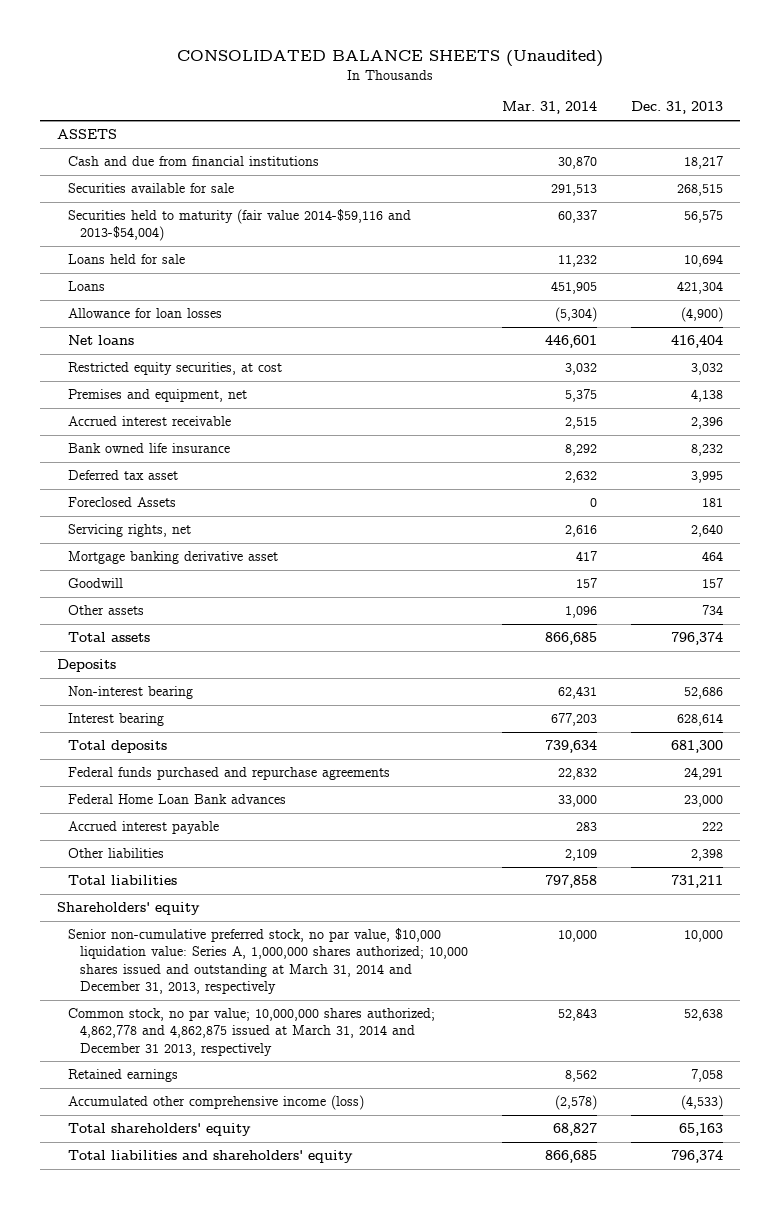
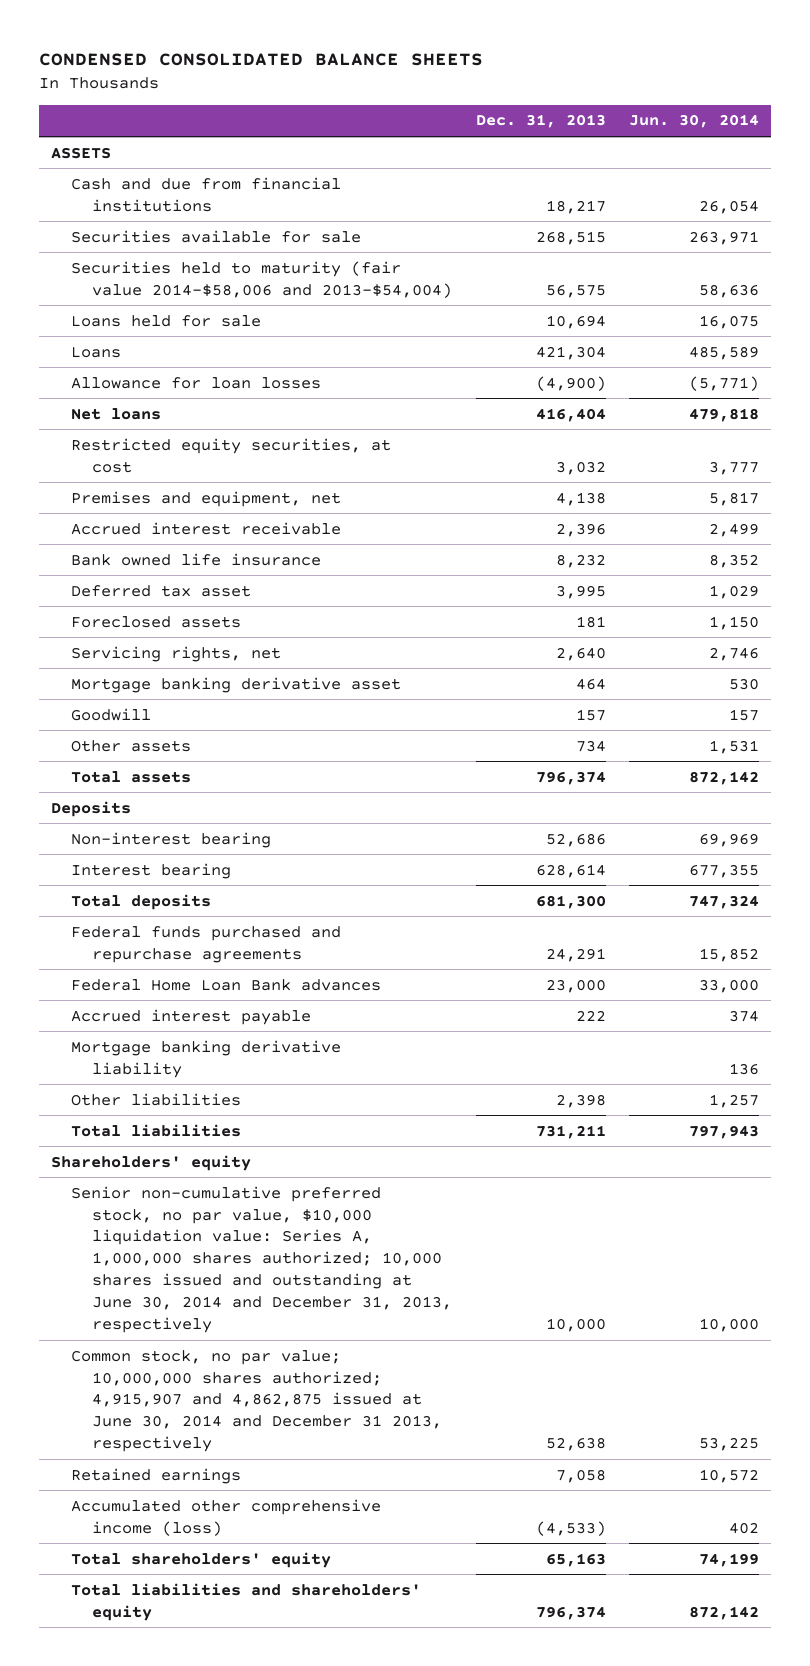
[177,50,604,68] CONSOLIDATED BALANCE SHEETS (Unaudited) -> [38,53,483,67] CONDENSED CONSOLIDATED BALANCE SHEETS
[501,101,597,115] Mar. 31, 2014 -> none
none -> [629,114,760,129] Jun. 30, 2014
[68,209,412,242] Securities held to maturity (fair value 2014-$59,116 and 2013-$54,004) -> [71,260,452,298] Securities held to maturity (fair value 2014-$58,006 and 2013-$54,004)
[68,497,177,508] Foreclosed Assets -> [71,615,242,628] Foreclosed assets
none -> [71,1039,342,1078] Mortgage banking derivative liability
[68,928,468,994] Senior non-cumulative preferred stock, no par value, $10,000 liquidation value: Series A, 1,000,000 shares authorized; 10,000 shares issued and outstanding at March 31, 2014 and December 31, 2013, respectively -> [71,1185,452,1333] Senior non-cumulative preferred stock, no par value, $10,000 liquidation value: Series A, 1,000,000 shares authorized; 10,000 shares issued and outstanding at June 30, 2014 and December 31, 2013, respectively
[68,1008,436,1056] Common stock, no par value; 10,000,000 shares authorized; 4,862,778 and 4,862,875 issued at March 31, 2014 and December 31 2013, respectively -> [71,1349,442,1453] Common stock, no par value; 10,000,000 shares authorized; 4,915,907 and 4,862,875 issued at June 30, 2014 and December 31 2013, respectively

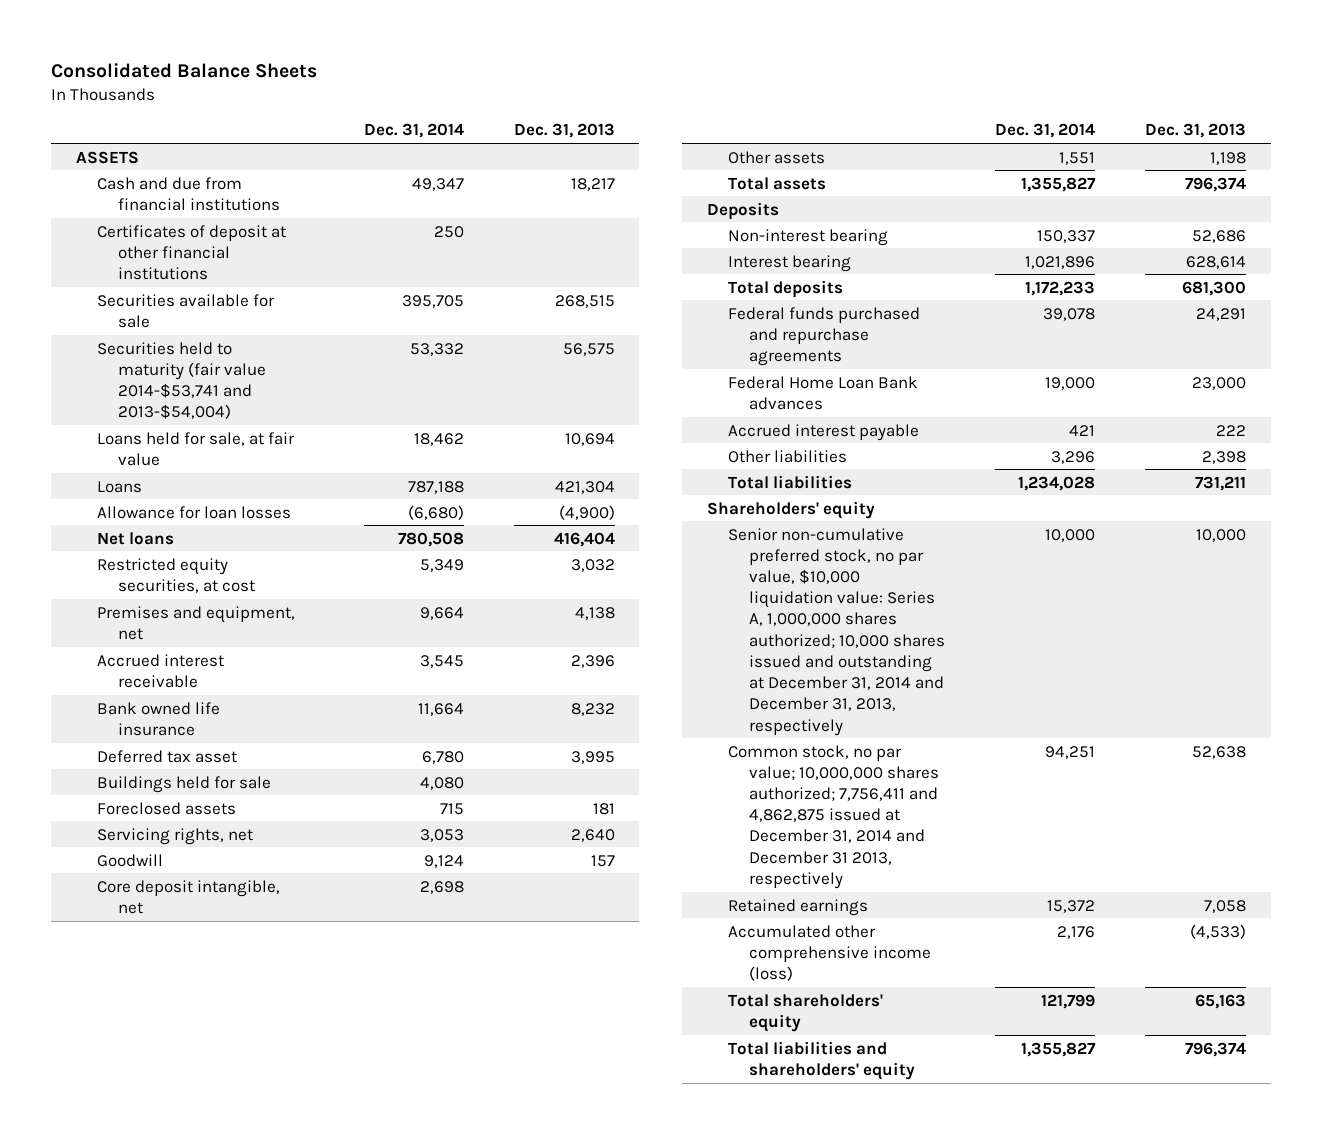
[38,53,483,67] CONDENSED CONSOLIDATED BALANCE SHEETS -> [50,62,317,78] Consolidated Balance Sheets
[629,114,760,129] Jun. 30, 2014 -> none
none -> [363,123,464,139] Dec. 31, 2014
none -> [96,224,286,280] Certificates of deposit at other financial institutions
[71,260,452,298] Securities held to maturity (fair value 2014-$58,006 and 2013-$54,004) -> [96,341,266,420] Securities held to maturity (fair value 2014-$53,741 and 2013-$54,004)
[71,314,262,327] Loans held for sale -> [96,431,295,466] Loans held for sale, at fair value
none -> [96,775,271,793] Buildings held for sale
[71,676,402,693] Mortgage banking derivative asset -> none
none -> [96,879,280,914] Core deposit intangible, net
[575,739,606,752] 734 -> [1209,151,1246,165] 1,198
[71,1039,342,1078] Mortgage banking derivative liability -> none
[71,1185,452,1333] Senior non-cumulative preferred stock, no par value, $10,000 liquidation value: Series A, 1,000,000 shares authorized; 10,000 shares issued and outstanding at June 30, 2014 and December 31, 2013, respectively -> [727,527,945,736] Senior non-cumulative preferred stock, no par value, $10,000 liquidation value: Series A, 1,000,000 shares authorized; 10,000 shares issued and outstanding at December 31, 2014 and December 31, 2013, respectively
[71,1349,442,1453] Common stock, no par value; 10,000,000 shares authorized; 4,915,907 and 4,862,875 issued at June 30, 2014 and December 31 2013, respectively -> [727,744,939,889] Common stock, no par value; 10,000,000 shares authorized; 7,756,411 and 4,862,875 issued at December 31, 2014 and December 31 2013, respectively

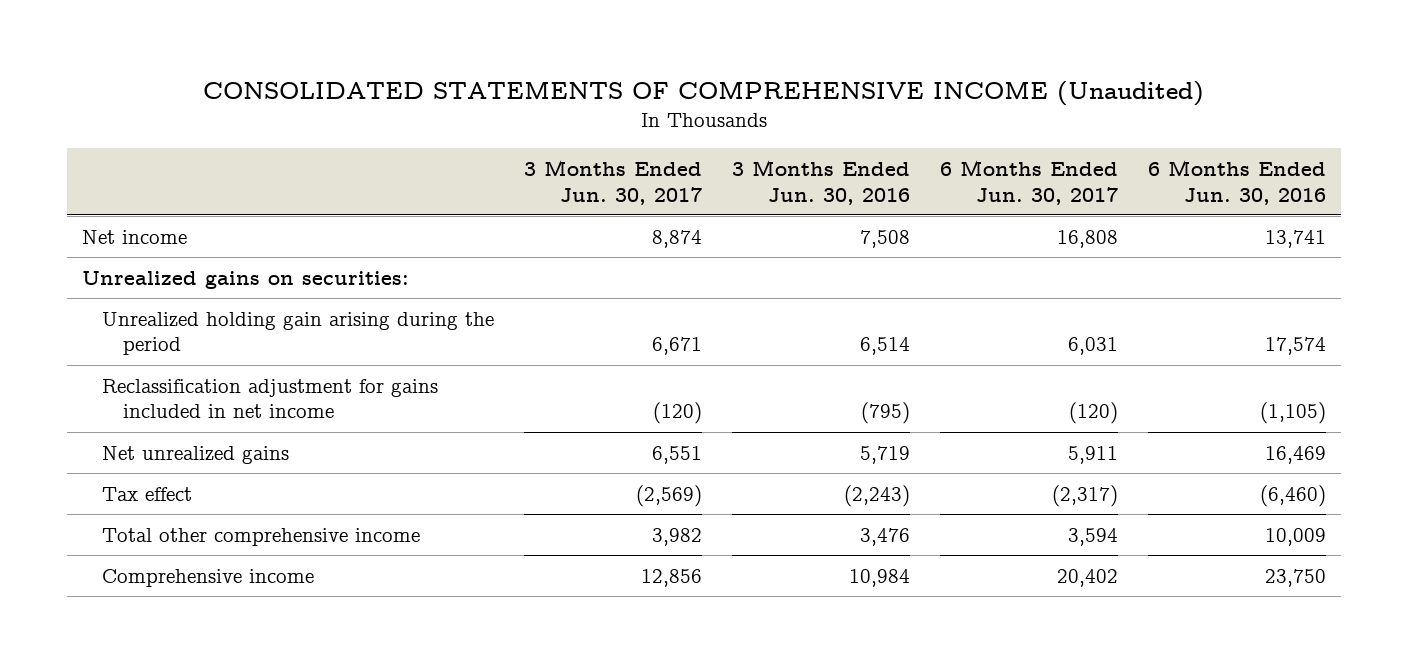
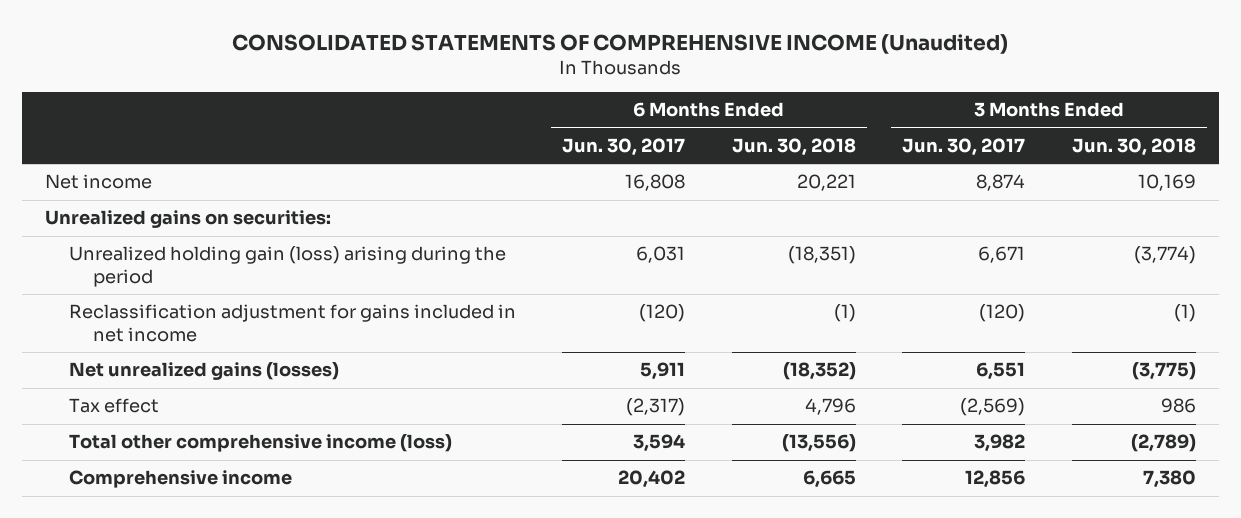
[732,160,911,205] 3 Months Ended Jun. 30, 2016 -> none
[1148,160,1327,205] 6 Months Ended Jun. 30, 2016 -> none
none -> [731,137,856,156] Jun. 30, 2018
none -> [1071,137,1196,156] Jun. 30, 2018
[102,311,495,356] Unrealized holding gain arising during the period -> [68,246,506,288] Unrealized holding gain (loss) arising during the period
[102,445,290,464] Net unrealized gains -> [68,362,339,381] Net unrealized gains (losses)
[102,527,421,546] Total other comprehensive income -> [68,434,452,453] Total other comprehensive income (loss)

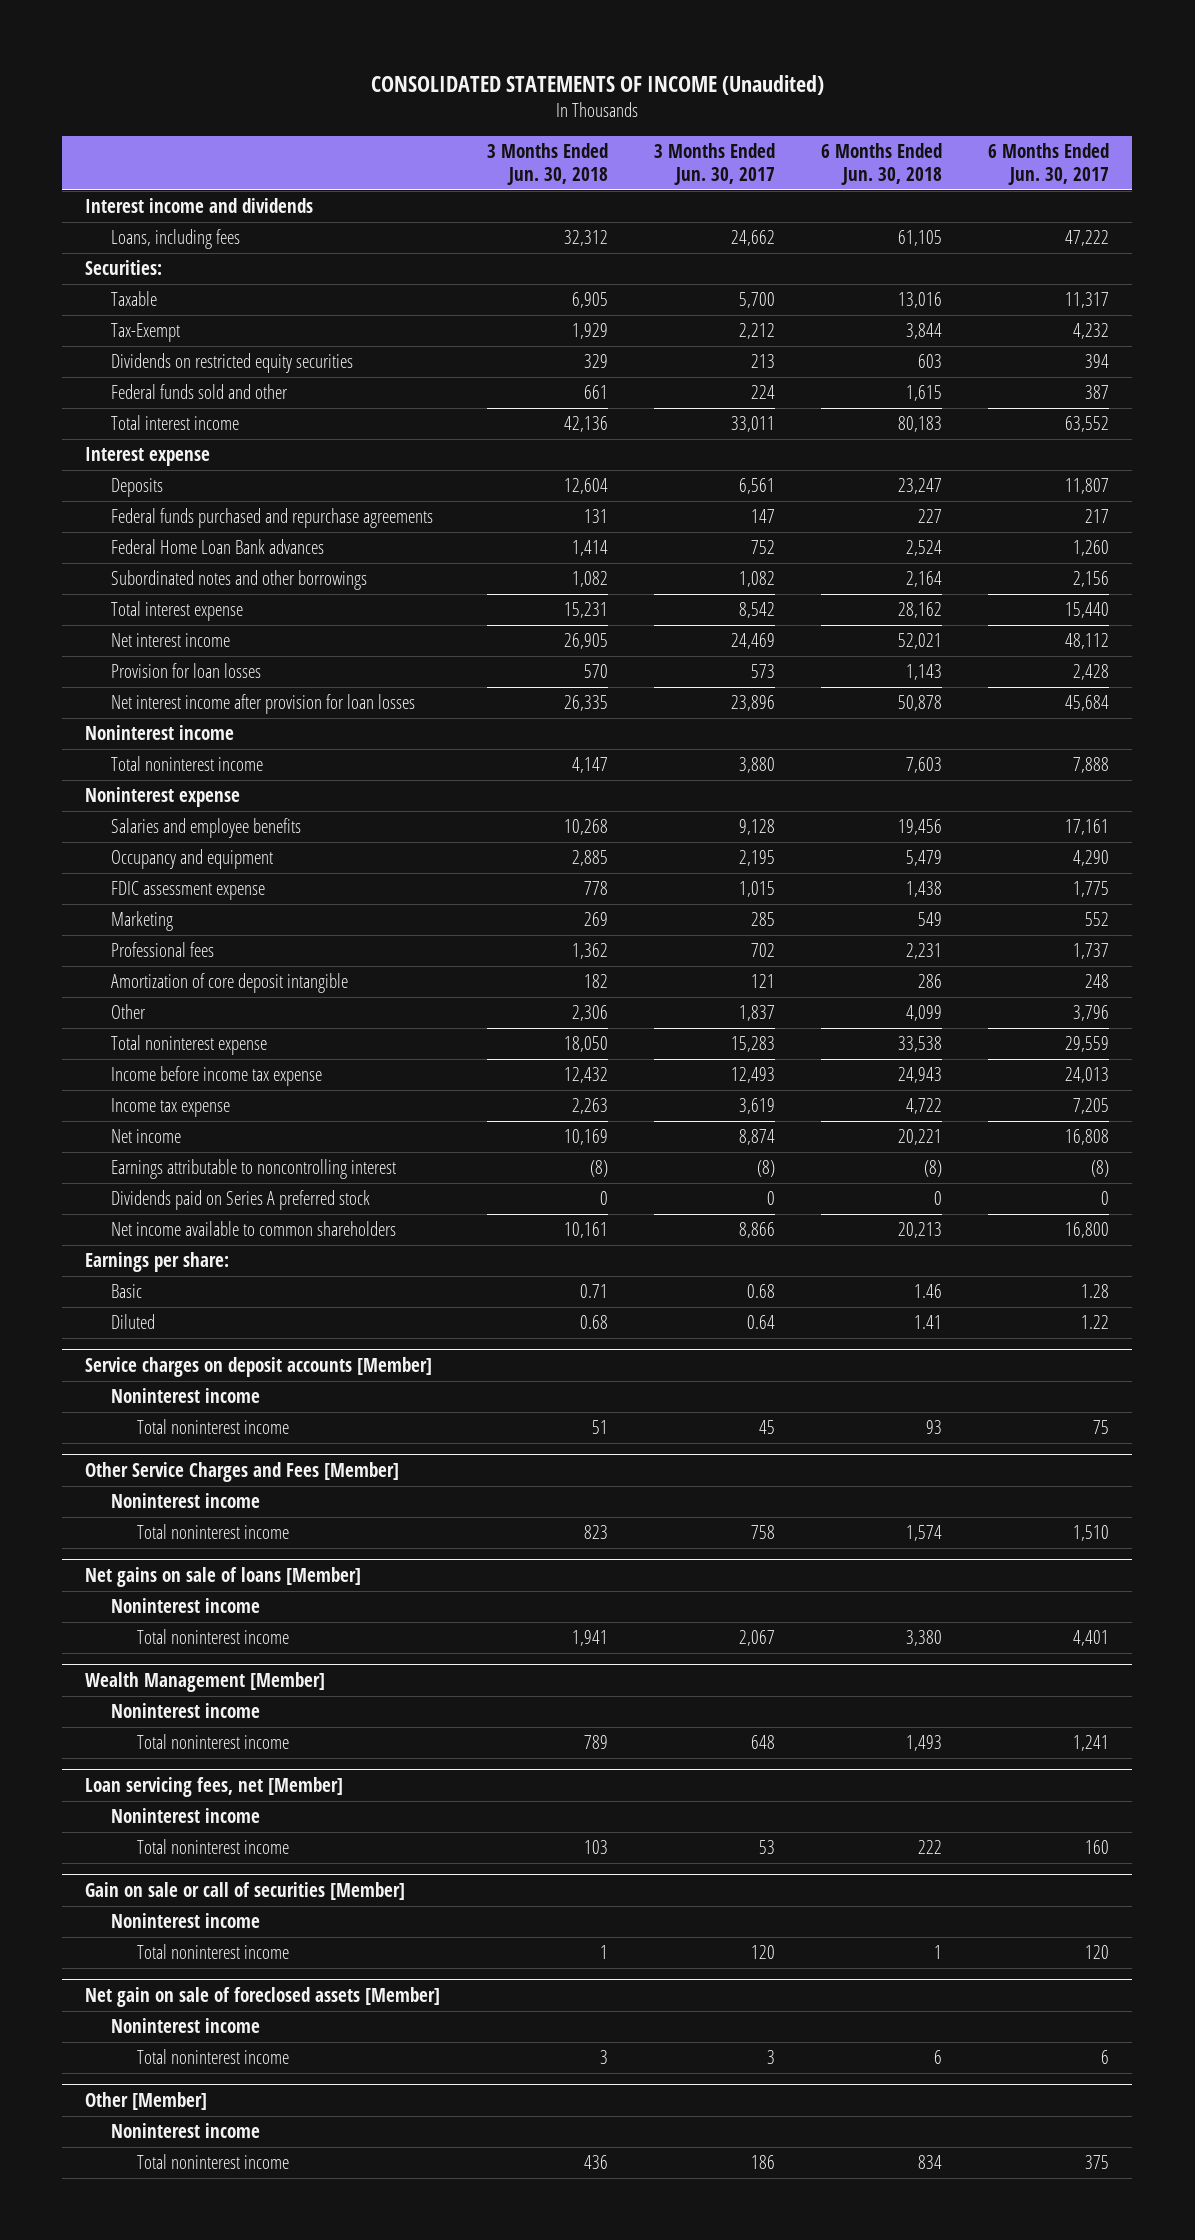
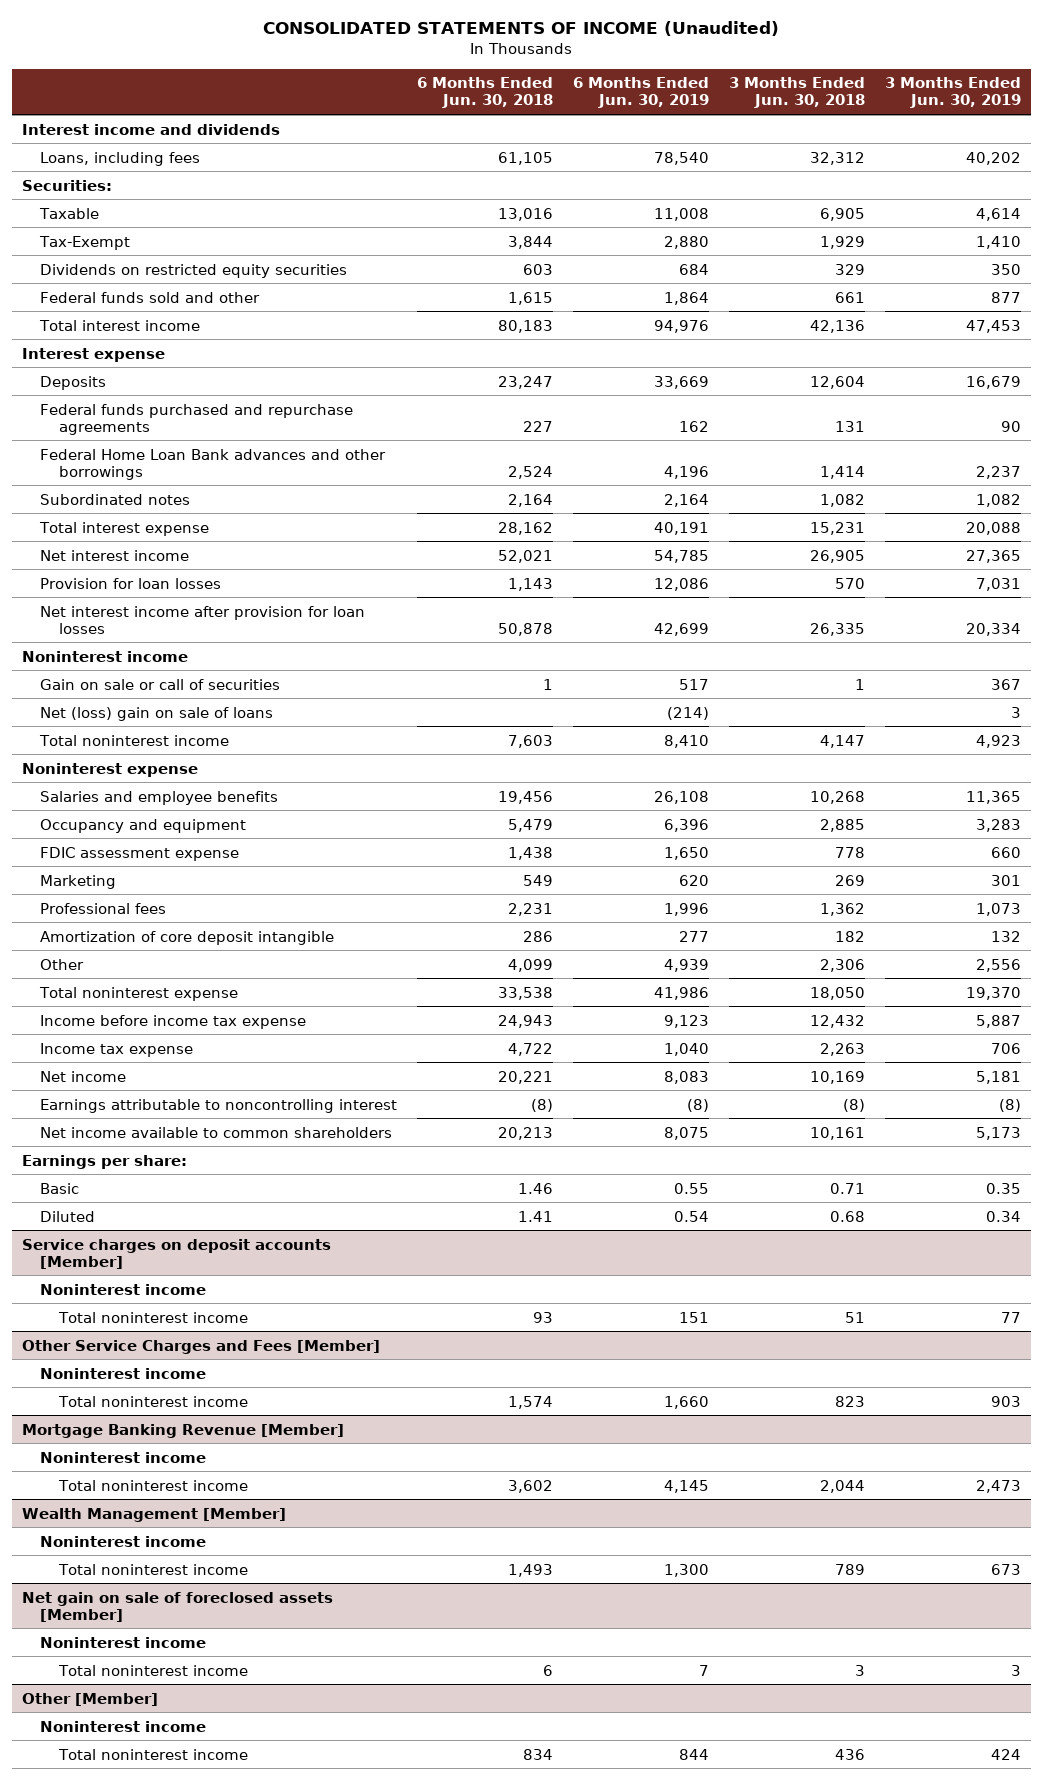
[653,142,775,185] 3 Months Ended Jun. 30, 2017 -> none
[988,142,1110,185] 6 Months Ended Jun. 30, 2017 -> none
none -> [572,77,709,109] 6 Months Ended Jun. 30, 2019
none -> [884,77,1021,109] 3 Months Ended Jun. 30, 2019
[111,539,325,555] Federal Home Loan Bank advances -> [40,448,387,480] Federal Home Loan Bank advances and other borrowings
[111,570,368,591] Subordinated notes and other borrowings -> [40,493,191,505] Subordinated notes
none -> [40,678,281,690] Gain on sale or call of securities
none -> [40,706,274,721] Net (loss) gain on sale of loans
[111,1190,371,1211] Dividends paid on Series A preferred stock -> none
[85,1566,362,1587] Net gains on sale of loans [Member] -> none
none -> [21,1423,344,1438] Mortgage Banking Revenue [Member]
[571,1630,608,1647] 1,941 -> [819,1479,865,1493] 2,044
[906,1630,943,1647] 3,380 -> [508,1479,554,1493] 3,602
[85,1776,344,1797] Loan servicing fees, net [Member] -> none
[111,1808,261,1824] Noninterest income -> none
[136,1839,289,1855] Total noninterest income -> none
[85,1881,406,1900] Gain on sale or call of securities [Member] -> none
[111,1913,261,1929] Noninterest income -> none
[136,1944,289,1960] Total noninterest income -> none

